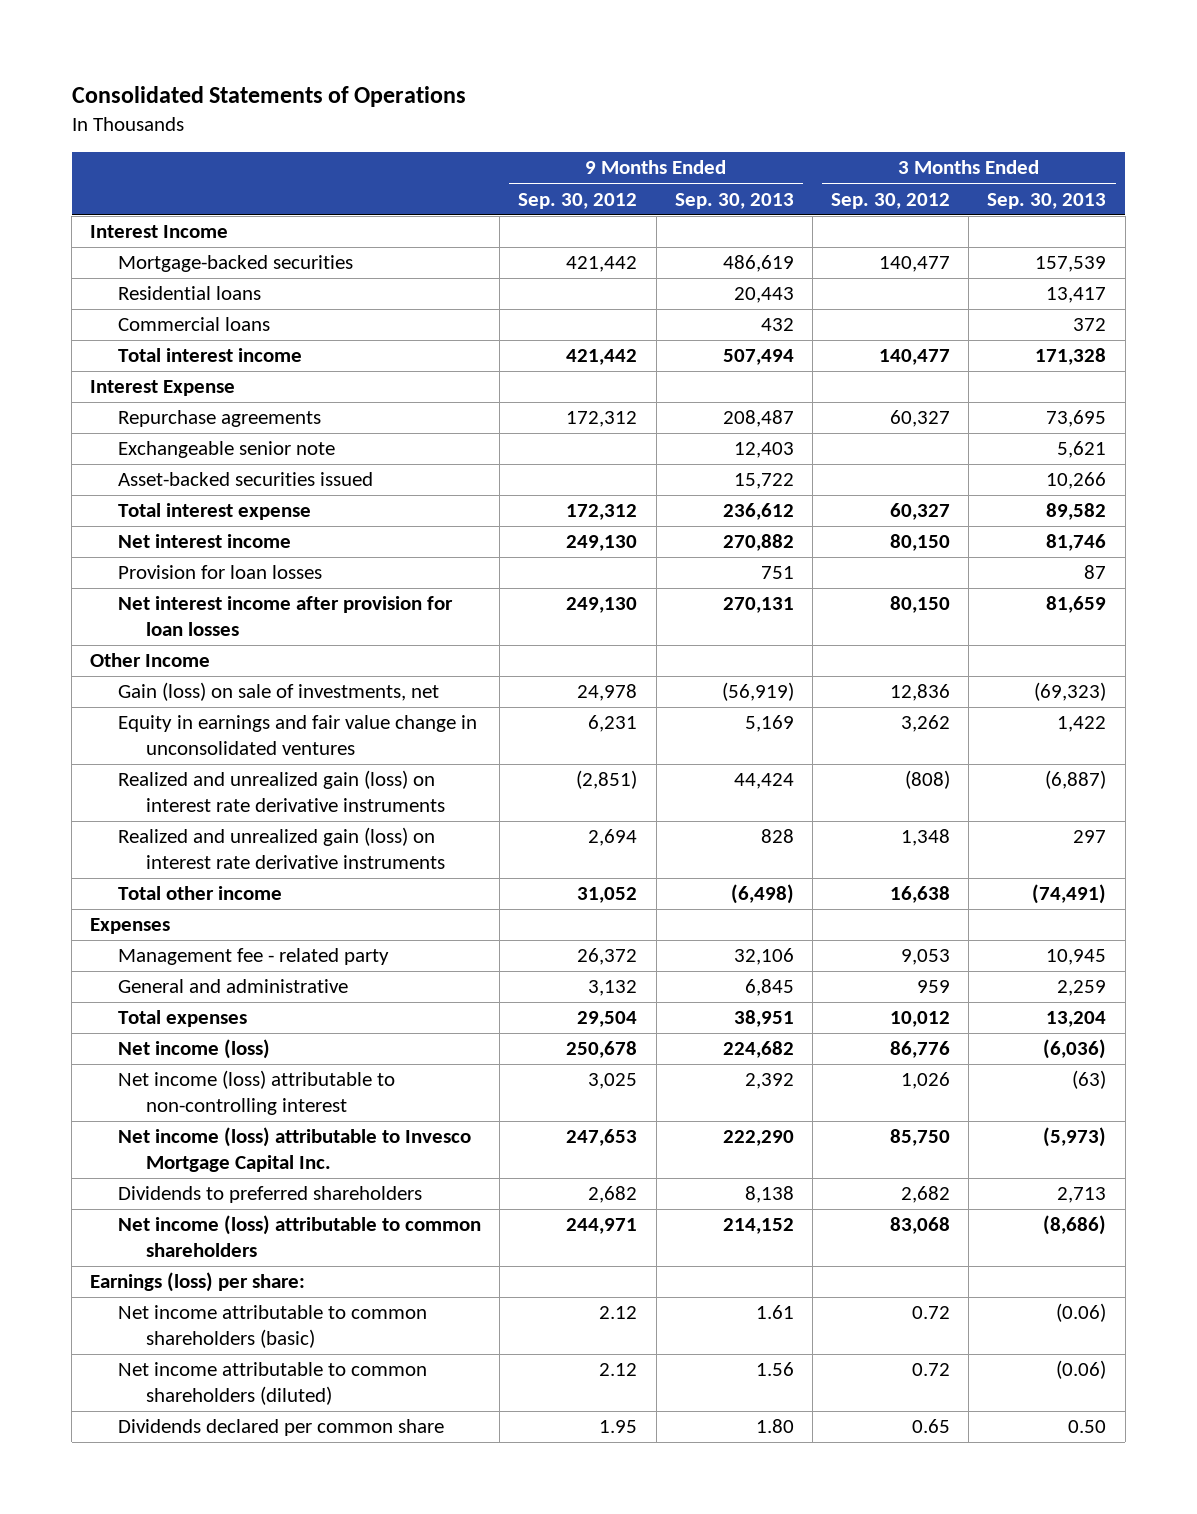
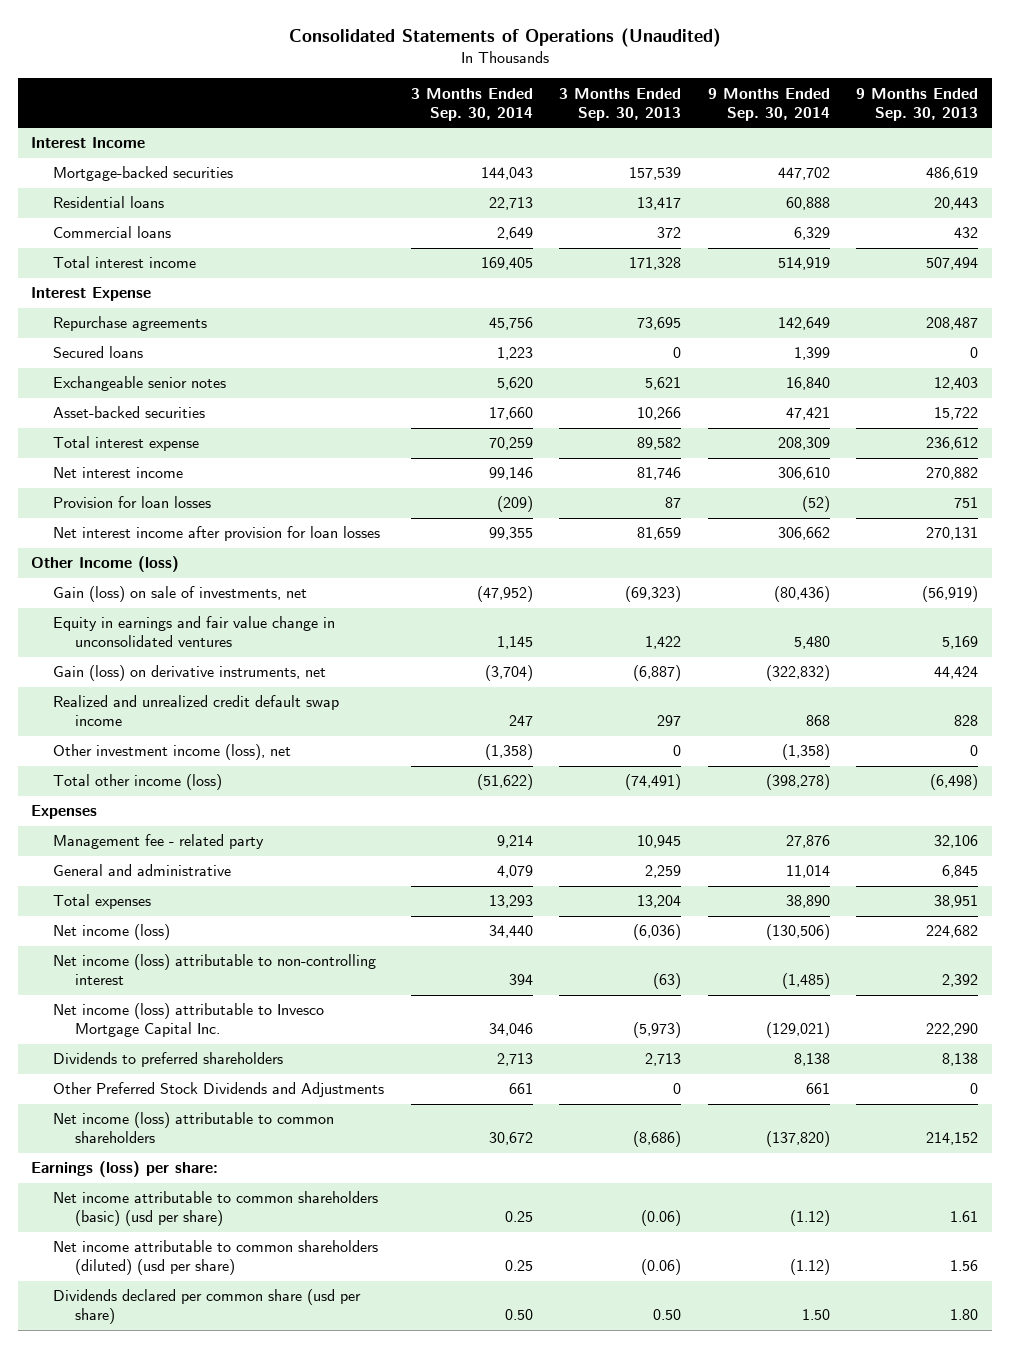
[71,86,466,108] Consolidated Statements of Operations -> [288,28,721,48] Consolidated Statements of Operations (Unaudited)
[518,192,638,209] Sep. 30, 2012 -> none
[831,192,951,209] Sep. 30, 2012 -> none
none -> [410,87,533,121] 3 Months Ended Sep. 30, 2014
none -> [707,87,830,121] 9 Months Ended Sep. 30, 2014
none -> [53,346,144,359] Secured loans
[118,441,336,459] Exchangeable senior note -> [53,376,227,392] Exchangeable senior notes
[118,472,374,487] Asset-backed securities issued -> [53,406,206,419] Asset-backed securities
[90,653,211,668] Other Income -> [31,556,180,573] Other Income (loss)
[118,770,446,813] Realized and unrealized gain (loss) on interest rate derivative instruments -> [53,665,327,682] Gain (loss) on derivative instruments, net
[118,827,446,870] Realized and unrealized gain (loss) on interest rate derivative instruments -> [53,695,340,727] Realized and unrealized credit default swap income
none -> [53,744,292,761] Other investment income (loss), net
[118,886,283,901] Total other income -> [53,774,223,791] Total other income (loss)
none -> [53,1082,385,1098] Other Preferred Stock Dividends and Adjustments
[118,1305,428,1349] Net income attributable to common shareholders (basic) -> [53,1191,379,1227] Net income attributable to common shareholders (basic) (usd per share)
[118,1362,428,1406] Net income attributable to common shareholders (diluted) -> [53,1240,379,1276] Net income attributable to common shareholders (diluted) (usd per share)
[118,1419,445,1437] Dividends declared per common share -> [53,1289,362,1325] Dividends declared per common share (usd per share)

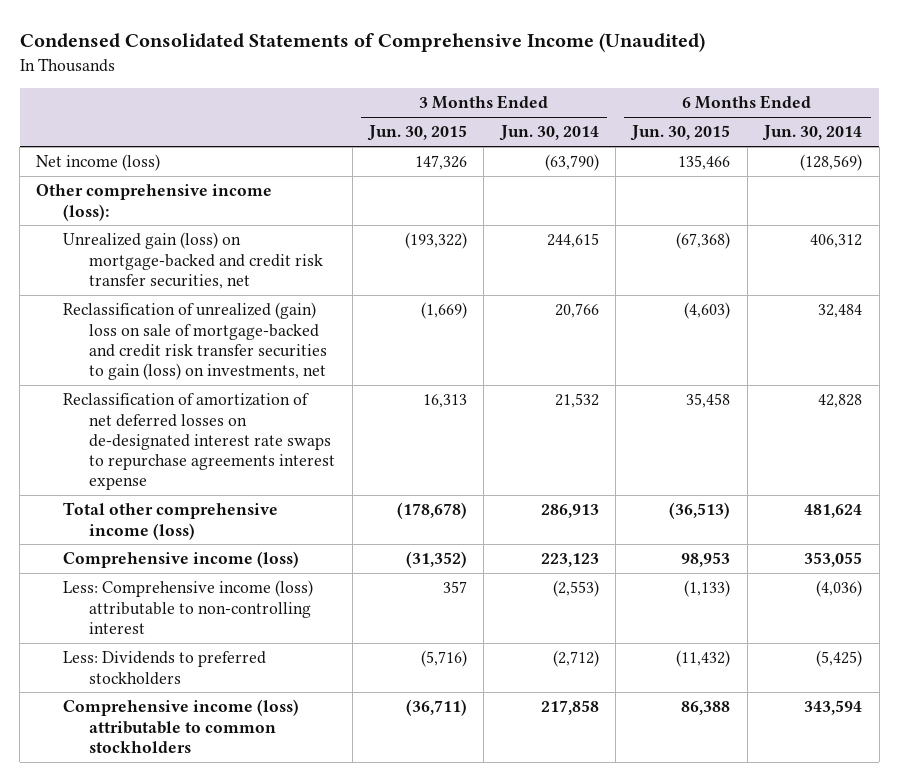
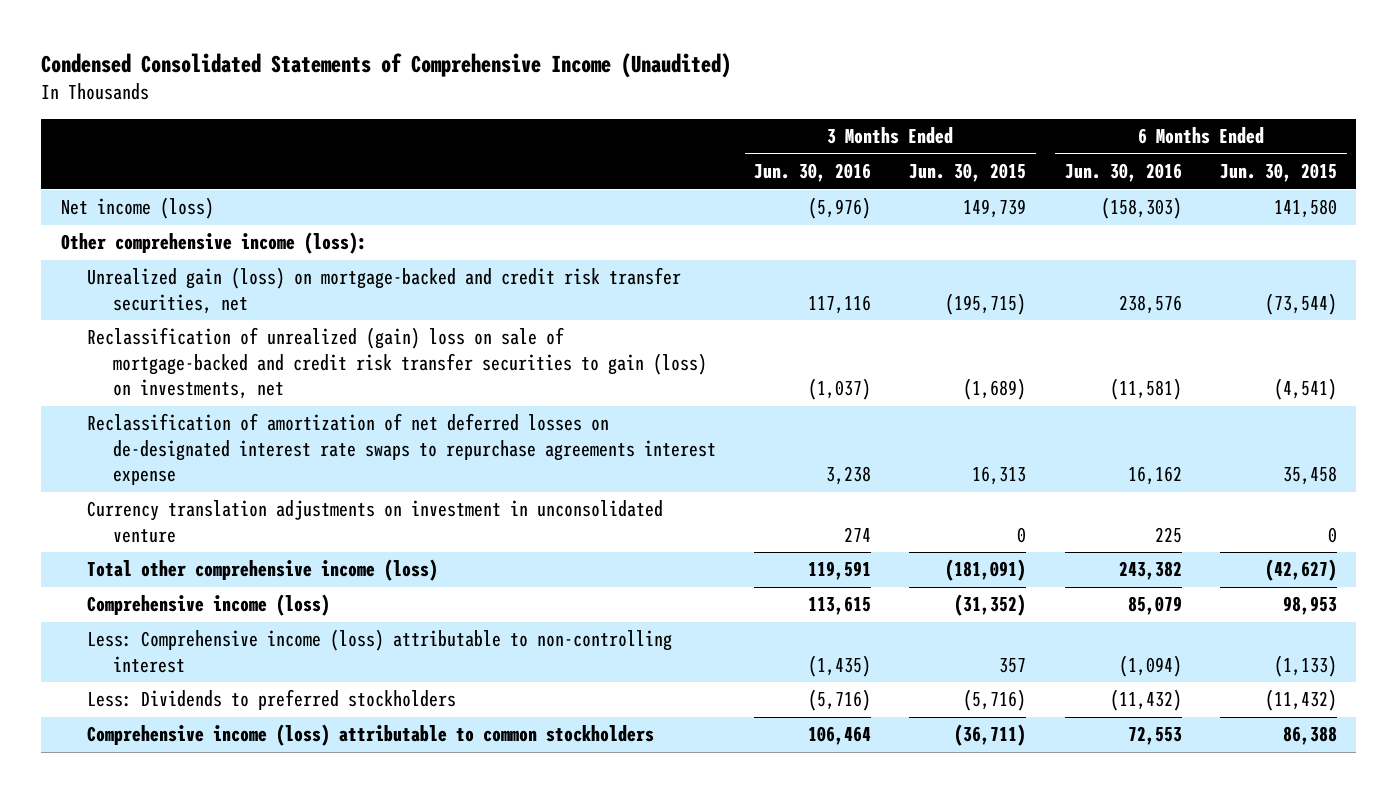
[498,125,599,142] Jun. 30, 2014 -> none
[762,125,863,142] Jun. 30, 2014 -> none
none -> [754,163,872,183] Jun. 30, 2016
none -> [1064,163,1182,183] Jun. 30, 2016
[414,155,467,171] 147,326 -> [963,199,1027,219] 149,739
[678,155,731,171] 135,466 -> [1274,199,1338,219] 141,580
[404,232,467,250] (193,322) -> [945,292,1027,315] (195,715)
[676,232,731,250] (67,368) -> [1265,292,1338,315] (73,544)
[420,302,467,320] (1,669) -> [963,378,1027,401] (1,689)
[684,302,731,320] (4,603) -> [1274,378,1338,401] (4,541)
none -> [86,500,663,543] Currency translation adjustments on investment in unconsolidated venture
[396,502,467,520] (178,678) -> [945,559,1027,582] (181,091)
[669,502,731,520] (36,513) -> [1265,559,1338,582] (42,627)

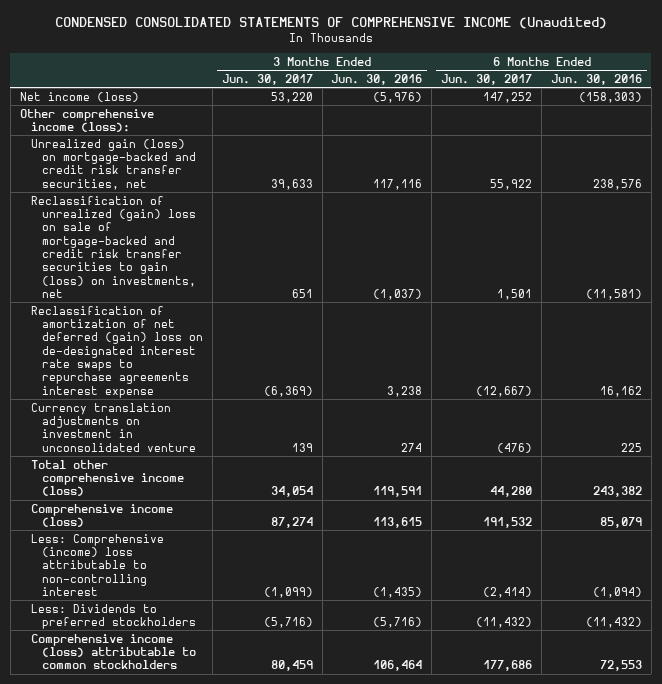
[41,53,732,79] Condensed Consolidated Statements of Comprehensive Income (Unaudited) -> [54,17,607,30] CONDENSED CONSOLIDATED STATEMENTS OF COMPREHENSIVE INCOME (Unaudited)
[909,163,1027,183] Jun. 30, 2015 -> none
[1220,163,1338,183] Jun. 30, 2015 -> none
none -> [221,74,313,86] Jun. 30, 2017
none -> [441,74,533,86] Jun. 30, 2017
[86,413,716,486] Reclassification of amortization of net deferred losses on de-designated interest rate swaps to repurchase agreements interest expense -> [30,305,203,398] Reclassification of amortization of net deferred (gain) loss on de-designated interest rate swaps to repurchase agreements interest expense
[86,629,672,673] Less: Comprehensive income (loss) attributable to non-controlling interest -> [30,533,164,596] Less: Comprehensive (income) loss attributable to non-controlling interest

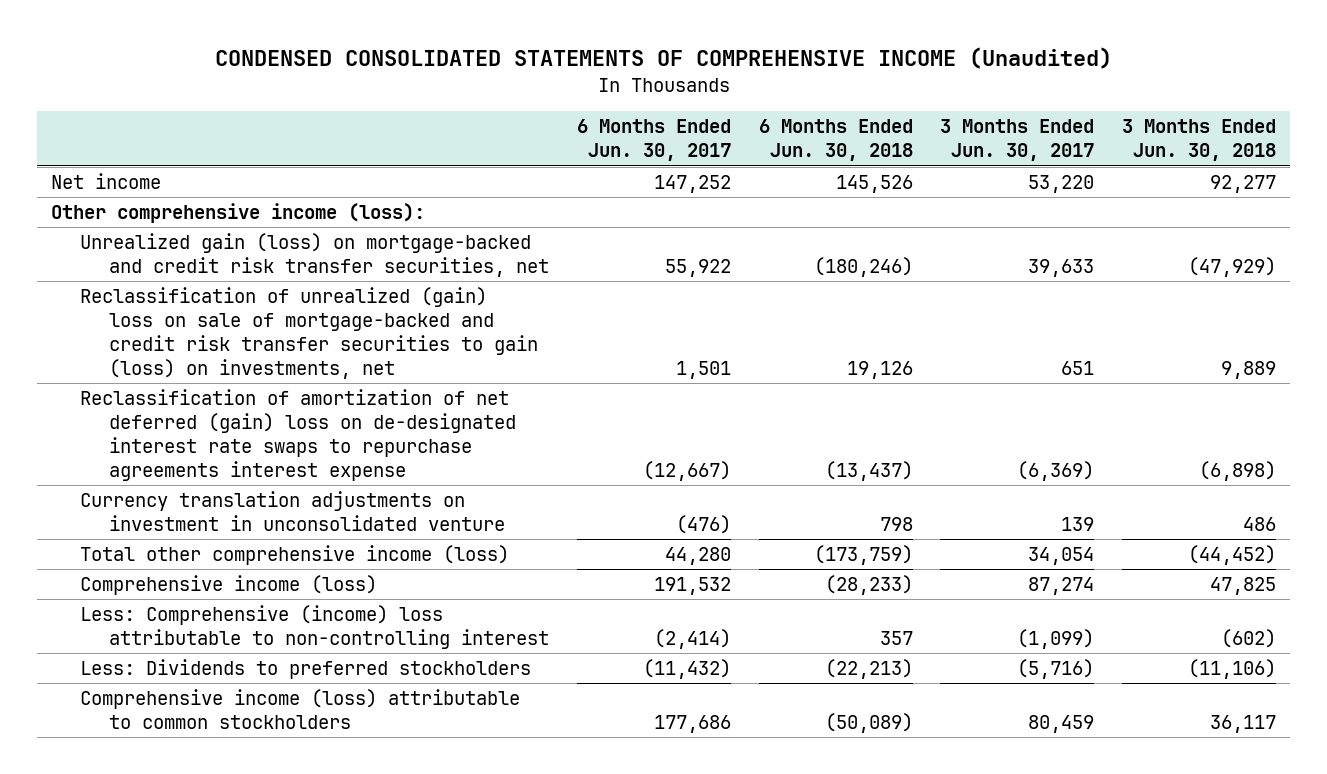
[331,74,423,86] Jun. 30, 2016 -> none
[550,74,642,86] Jun. 30, 2016 -> none
none -> [758,119,913,162] 6 Months Ended Jun. 30, 2018
none -> [1122,119,1277,162] 3 Months Ended Jun. 30, 2018
[19,91,139,102] Net income (loss) -> [50,173,161,190] Net income

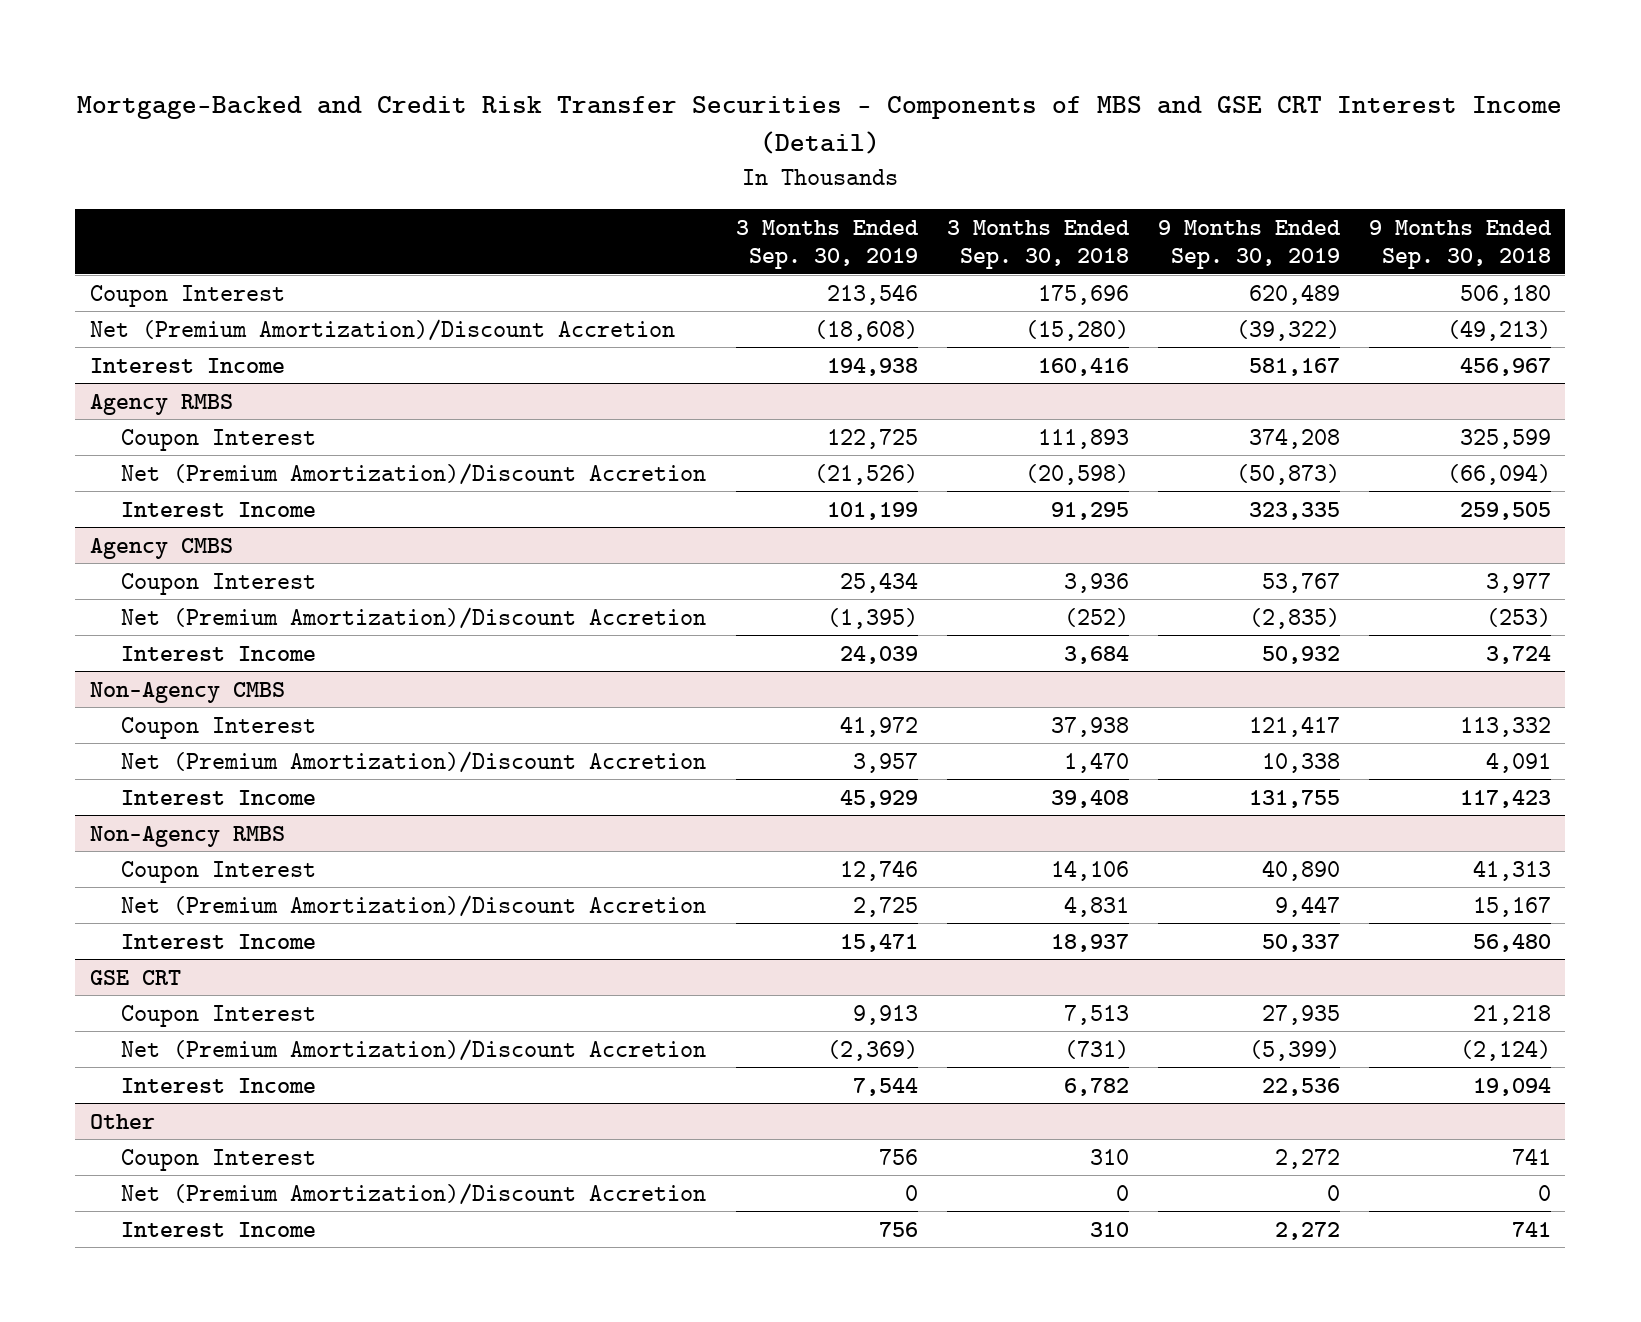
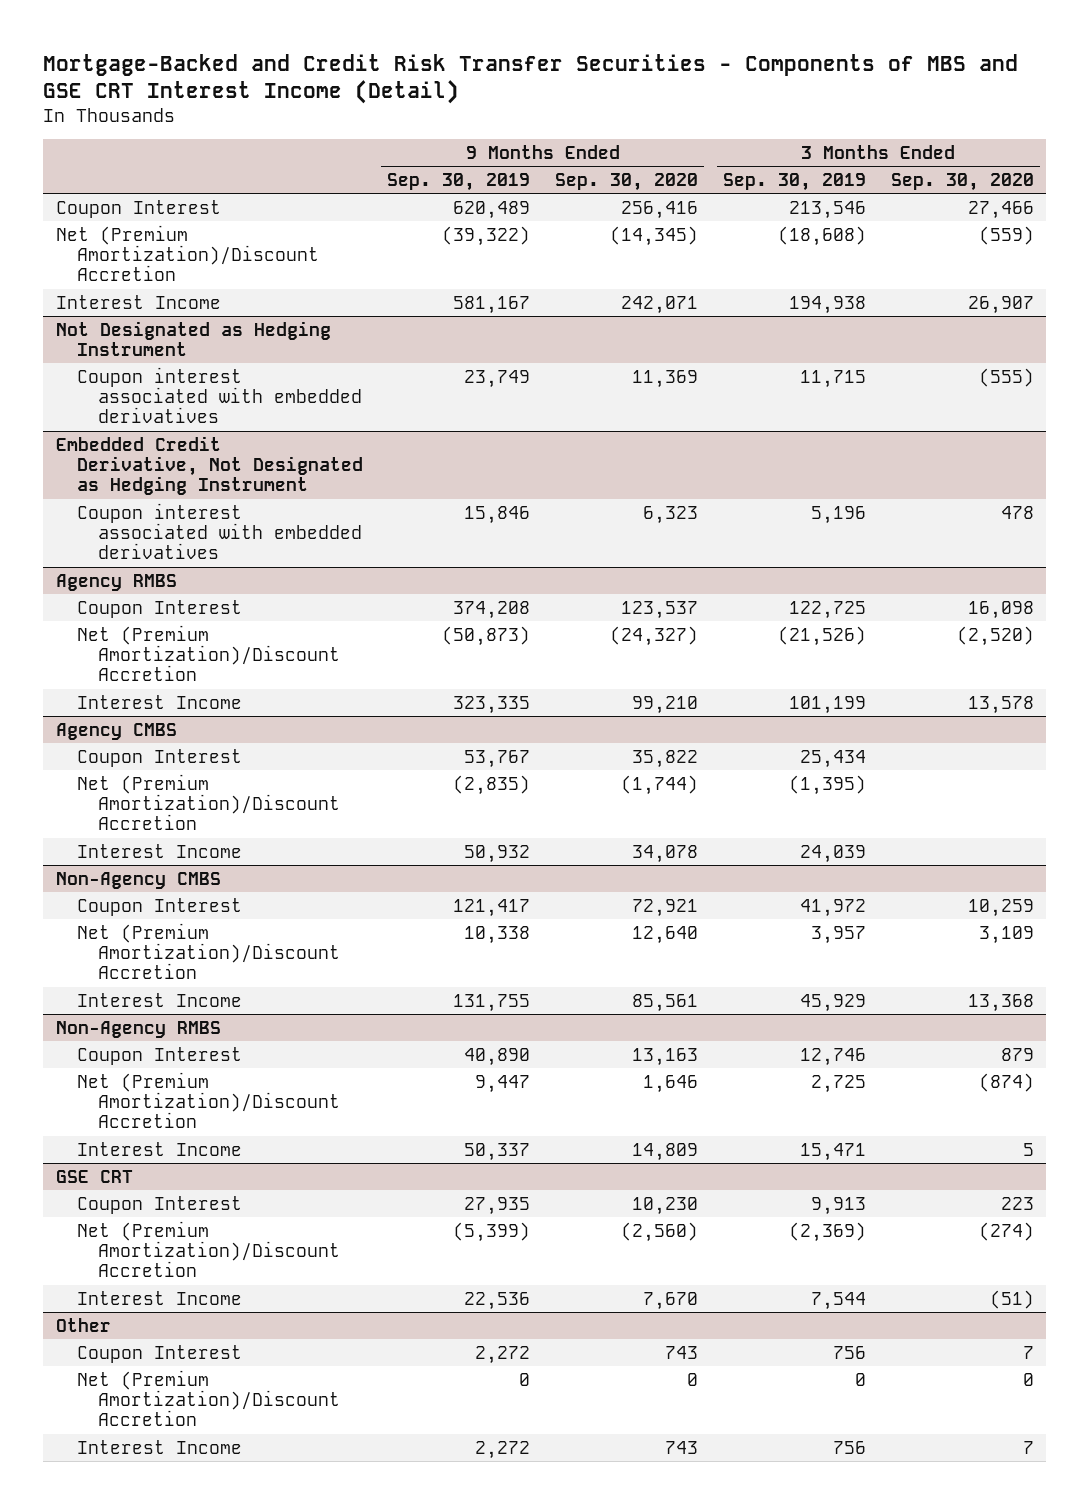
[946,219,1130,270] 3 Months Ended Sep. 30, 2018 -> none
[1368,219,1552,270] 9 Months Ended Sep. 30, 2018 -> none
none -> [555,172,699,191] Sep. 30, 2020
none -> [890,172,1034,191] Sep. 30, 2020
none -> [55,320,331,356] Not Designated as Hedging Instrument
none -> [76,366,362,424] Coupon interest associated with embedded derivatives
none -> [55,435,363,496] Embedded Credit Derivative, Not Designated as Hedging Instrument
none -> [76,502,362,560] Coupon interest associated with embedded derivatives

